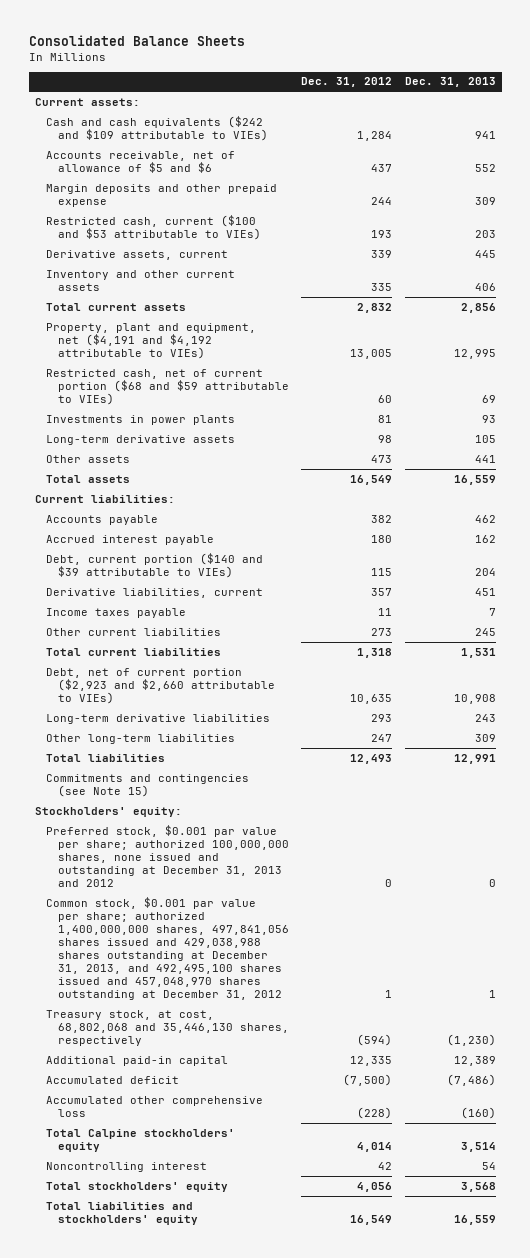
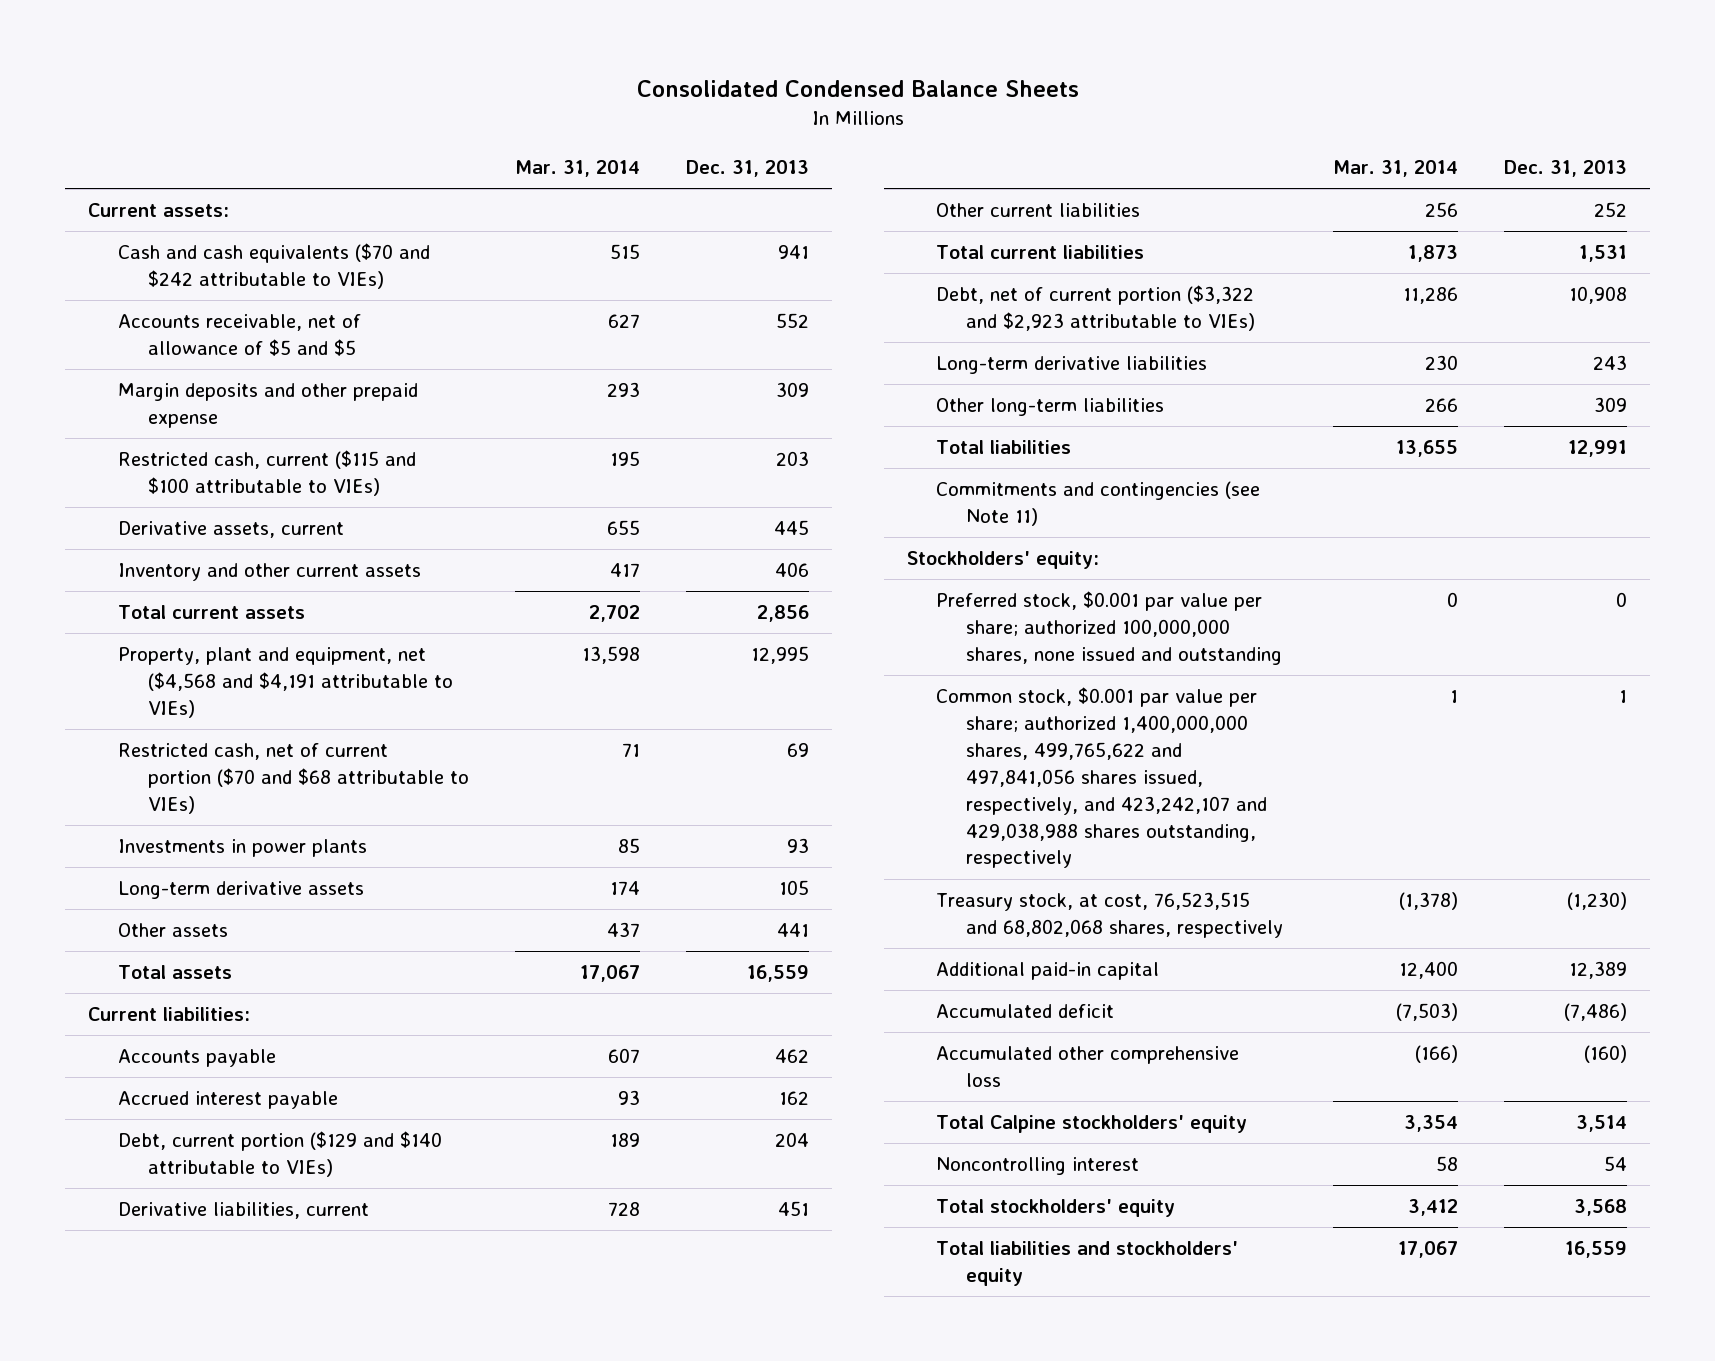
[28,34,245,46] Consolidated Balance Sheets -> [636,80,1079,98] Consolidated Condensed Balance Sheets
[301,77,393,88] Dec. 31, 2012 -> none
none -> [514,160,640,178] Mar. 31, 2014
[46,115,268,141] Cash and cash equivalents ($242 and $109 attributable to VIEs) -> [118,243,431,290] Cash and cash equivalents ($70 and $242 attributable to VIEs)
[46,150,236,173] Accounts receivable, net of allowance of $5 and $6 -> [118,314,362,357] Accounts receivable, net of allowance of $5 and $5
[46,214,261,240] Restricted cash, current ($100 and $53 attributable to VIEs) -> [118,450,417,497] Restricted cash, current ($115 and $100 attributable to VIEs)
[46,322,257,360] Property, plant and equipment, net ($4,191 and $4,192 attributable to VIEs) -> [118,647,453,718] Property, plant and equipment, net ($4,568 and $4,191 attributable to VIEs)
[46,368,289,406] Restricted cash, net of current portion ($68 and $59 attributable to VIEs) -> [118,743,469,814] Restricted cash, net of current portion ($70 and $68 attributable to VIEs)
[46,552,264,578] Debt, current portion ($140 and $39 attributable to VIEs) -> [118,1131,443,1178] Debt, current portion ($129 and $140 attributable to VIEs)
[46,607,187,618] Income taxes payable -> none
[474,627,496,636] 245 -> [1594,202,1628,218] 252
[46,667,275,705] Debt, net of current portion ($2,923 and $2,660 attributable to VIEs) -> [936,285,1256,332] Debt, net of current portion ($3,322 and $2,923 attributable to VIEs)
[46,773,250,797] Commitments and contingencies (see Note 15) -> [936,481,1261,527] Commitments and contingencies (see Note 11)
[46,824,289,888] Preferred stock, $0.001 par value per share; authorized 100,000,000 shares, none issued and outstanding at December 31, 2013 and 2012 -> [936,591,1283,665] Preferred stock, $0.001 par value per share; authorized 100,000,000 shares, none issued and outstanding
[46,896,289,1001] Common stock, $0.001 par value per share; authorized 1,400,000,000 shares, 497,841,056 shares issued and 429,038,988 shares outstanding at December 31, 2013, and 492,495,100 shares issued and 457,048,970 shares outstanding at December 31, 2012 -> [936,687,1268,869] Common stock, $0.001 par value per share; authorized 1,400,000,000 shares, 499,765,622 and 497,841,056 shares issued, respectively, and 423,242,107 and 429,038,988 shares outstanding, respectively
[46,1009,289,1047] Treasury stock, at cost, 68,802,068 and 35,446,130 shares, respectively -> [936,892,1284,939] Treasury stock, at cost, 76,523,515 and 68,802,068 shares, respectively

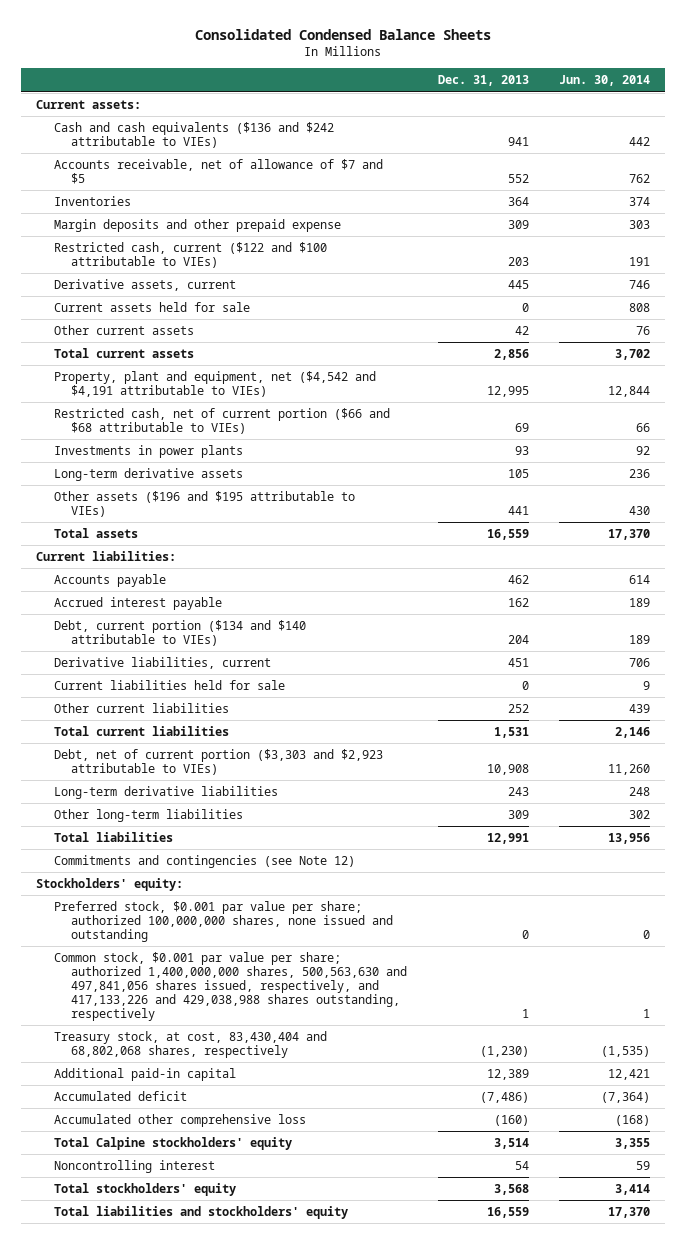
[514,160,640,178] Mar. 31, 2014 -> none
none -> [559,75,651,87] Jun. 30, 2014
[118,243,431,290] Cash and cash equivalents ($70 and $242 attributable to VIEs) -> [53,121,334,149] Cash and cash equivalents ($136 and $242 attributable to VIEs)
[118,314,362,357] Accounts receivable, net of allowance of $5 and $5 -> [53,158,383,185] Accounts receivable, net of allowance of $7 and $5
none -> [53,195,131,206] Inventories
[118,450,417,497] Restricted cash, current ($115 and $100 attributable to VIEs) -> [53,241,327,269] Restricted cash, current ($122 and $100 attributable to VIEs)
none -> [53,301,250,312] Current assets held for sale
[118,563,422,582] Inventory and other current assets -> [53,324,194,335] Other current assets
[774,562,809,578] 406 -> [514,325,529,335] 42
[118,647,453,718] Property, plant and equipment, net ($4,568 and $4,191 attributable to VIEs) -> [53,370,376,398] Property, plant and equipment, net ($4,542 and $4,191 attributable to VIEs)
[118,743,469,814] Restricted cash, net of current portion ($70 and $68 attributable to VIEs) -> [53,407,390,435] Restricted cash, net of current portion ($66 and $68 attributable to VIEs)
[118,923,229,938] Other assets -> [53,490,355,518] Other assets ($196 and $195 attributable to VIEs)
[118,1131,443,1178] Debt, current portion ($129 and $140 attributable to VIEs) -> [53,619,306,647] Debt, current portion ($134 and $140 attributable to VIEs)
none -> [53,679,285,690] Current liabilities held for sale
[936,285,1256,332] Debt, net of current portion ($3,322 and $2,923 attributable to VIEs) -> [53,748,383,776] Debt, net of current portion ($3,303 and $2,923 attributable to VIEs)
[936,481,1261,527] Commitments and contingencies (see Note 11) -> [53,854,355,868] Commitments and contingencies (see Note 12)
[936,687,1268,869] Common stock, $0.001 par value per share; authorized 1,400,000,000 shares, 499,765,622 and 497,841,056 shares issued, respectively, and 423,242,107 and 429,038,988 shares outstanding, respectively -> [53,951,408,1022] Common stock, $0.001 par value per share; authorized 1,400,000,000 shares, 500,563,630 and 497,841,056 shares issued, respectively, and 417,133,226 and 429,038,988 shares outstanding, respectively
[936,892,1284,939] Treasury stock, at cost, 76,523,515 and 68,802,068 shares, respectively -> [53,1030,327,1059] Treasury stock, at cost, 83,430,404 and 68,802,068 shares, respectively

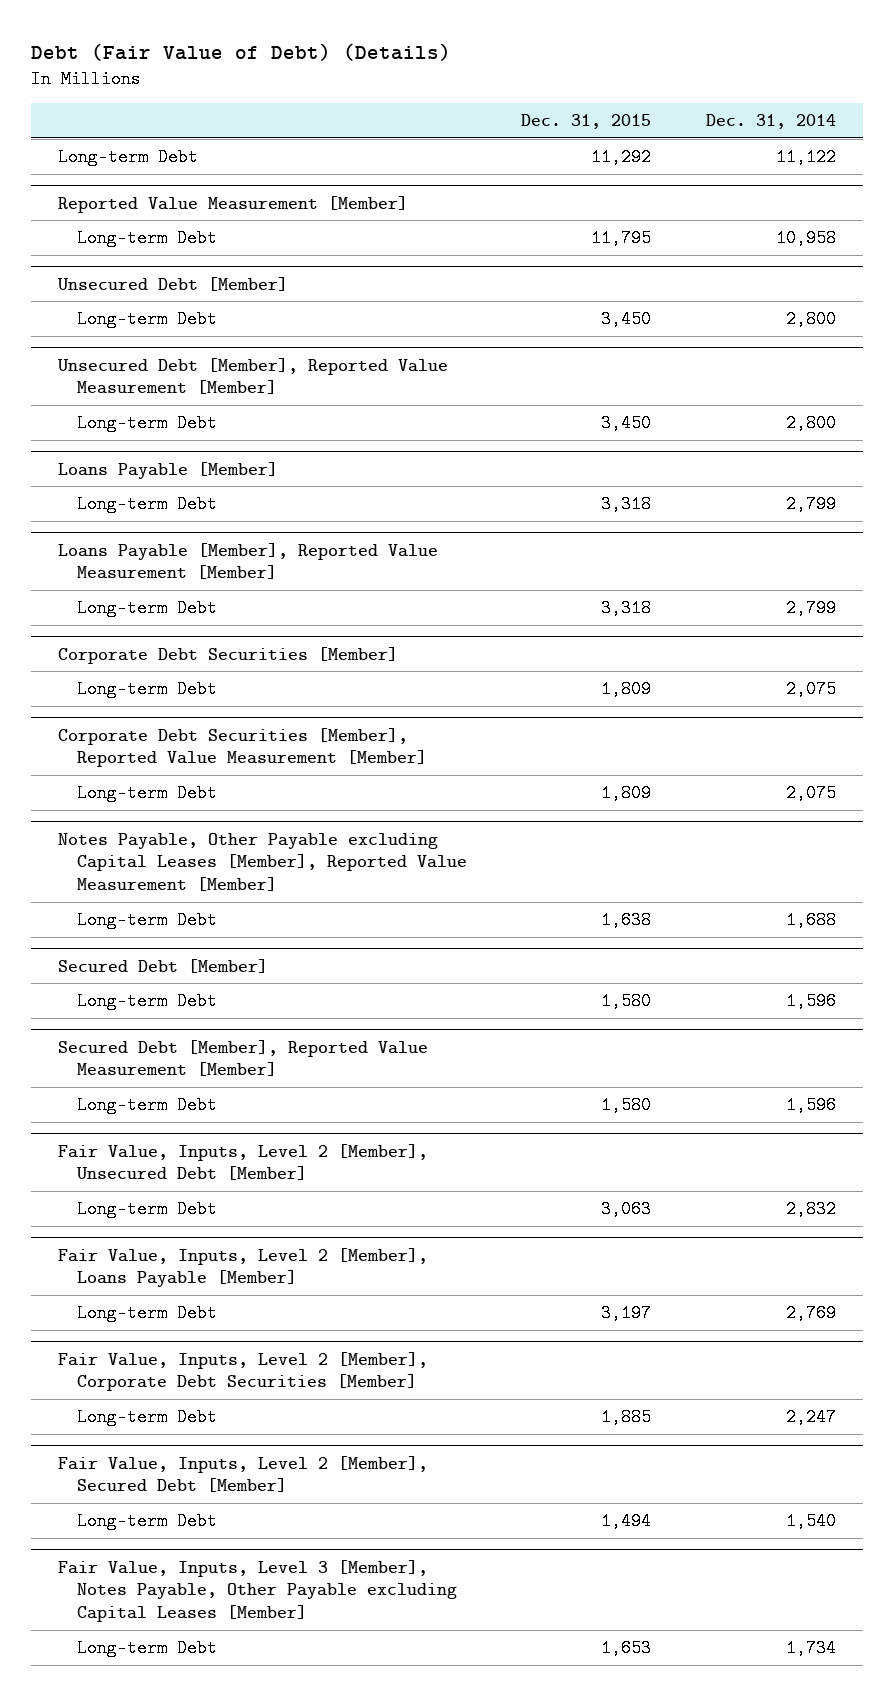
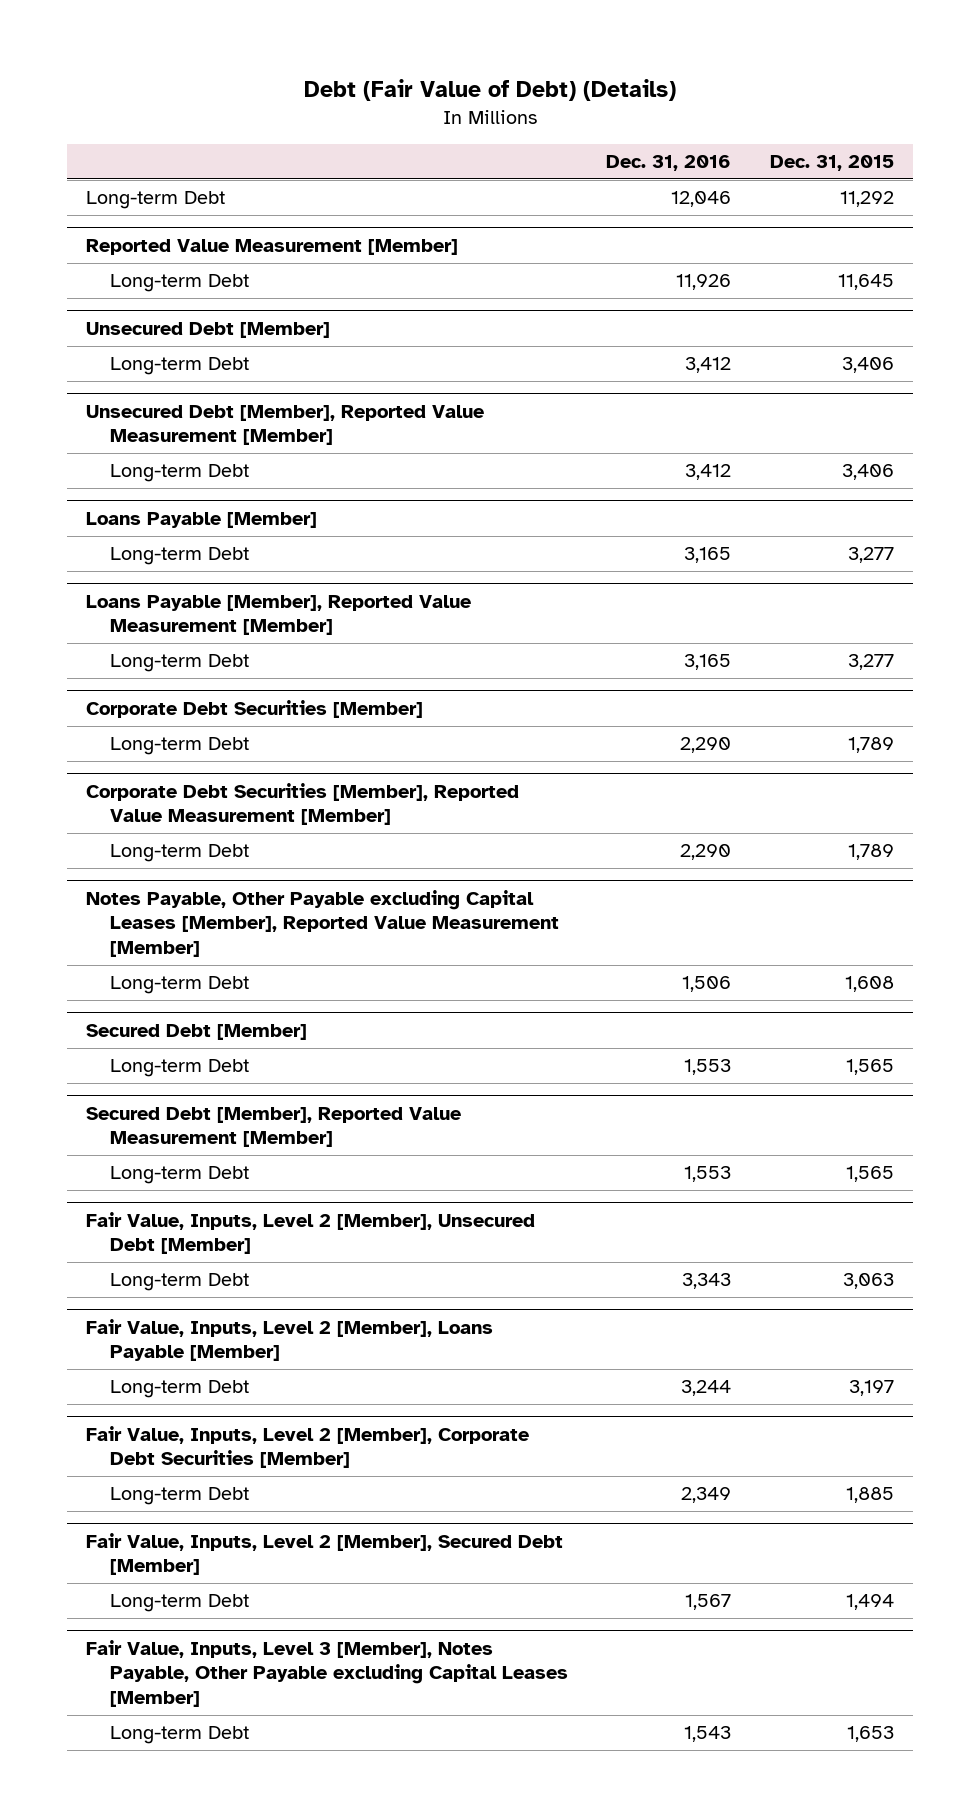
[705,114,836,130] Dec. 31, 2014 -> none
none -> [606,154,732,171] Dec. 31, 2016
[591,229,652,248] 11,795 -> [837,274,894,291] 11,645
[601,310,652,329] 3,450 -> [841,357,894,374] 3,406
[601,414,652,433] 3,450 -> [841,464,894,481] 3,406
[601,495,652,514] 3,318 -> [847,547,894,564] 3,277
[601,599,652,618] 3,318 -> [847,654,894,671] 3,277
[601,680,652,699] 1,809 -> [847,737,894,754] 1,789
[601,784,652,803] 1,809 -> [847,844,894,861] 1,789
[601,911,652,930] 1,638 -> [844,976,894,993] 1,608
[601,992,652,1011] 1,580 -> [845,1059,894,1076] 1,565
[601,1096,652,1115] 1,580 -> [845,1166,894,1183] 1,565

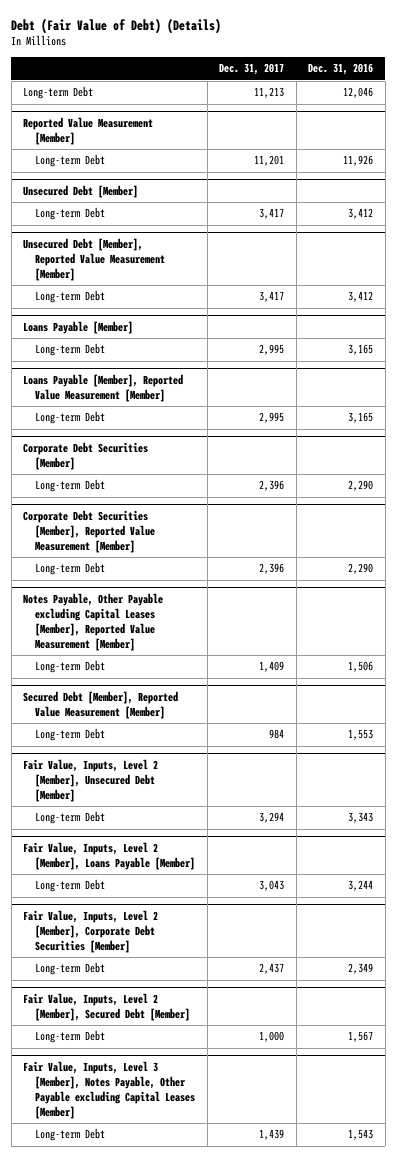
[769,154,894,171] Dec. 31, 2015 -> none
none -> [219,63,285,76] Dec. 31, 2017
[85,1023,307,1040] Secured Debt [Member] -> none
[109,1059,249,1078] Long-term Debt -> none

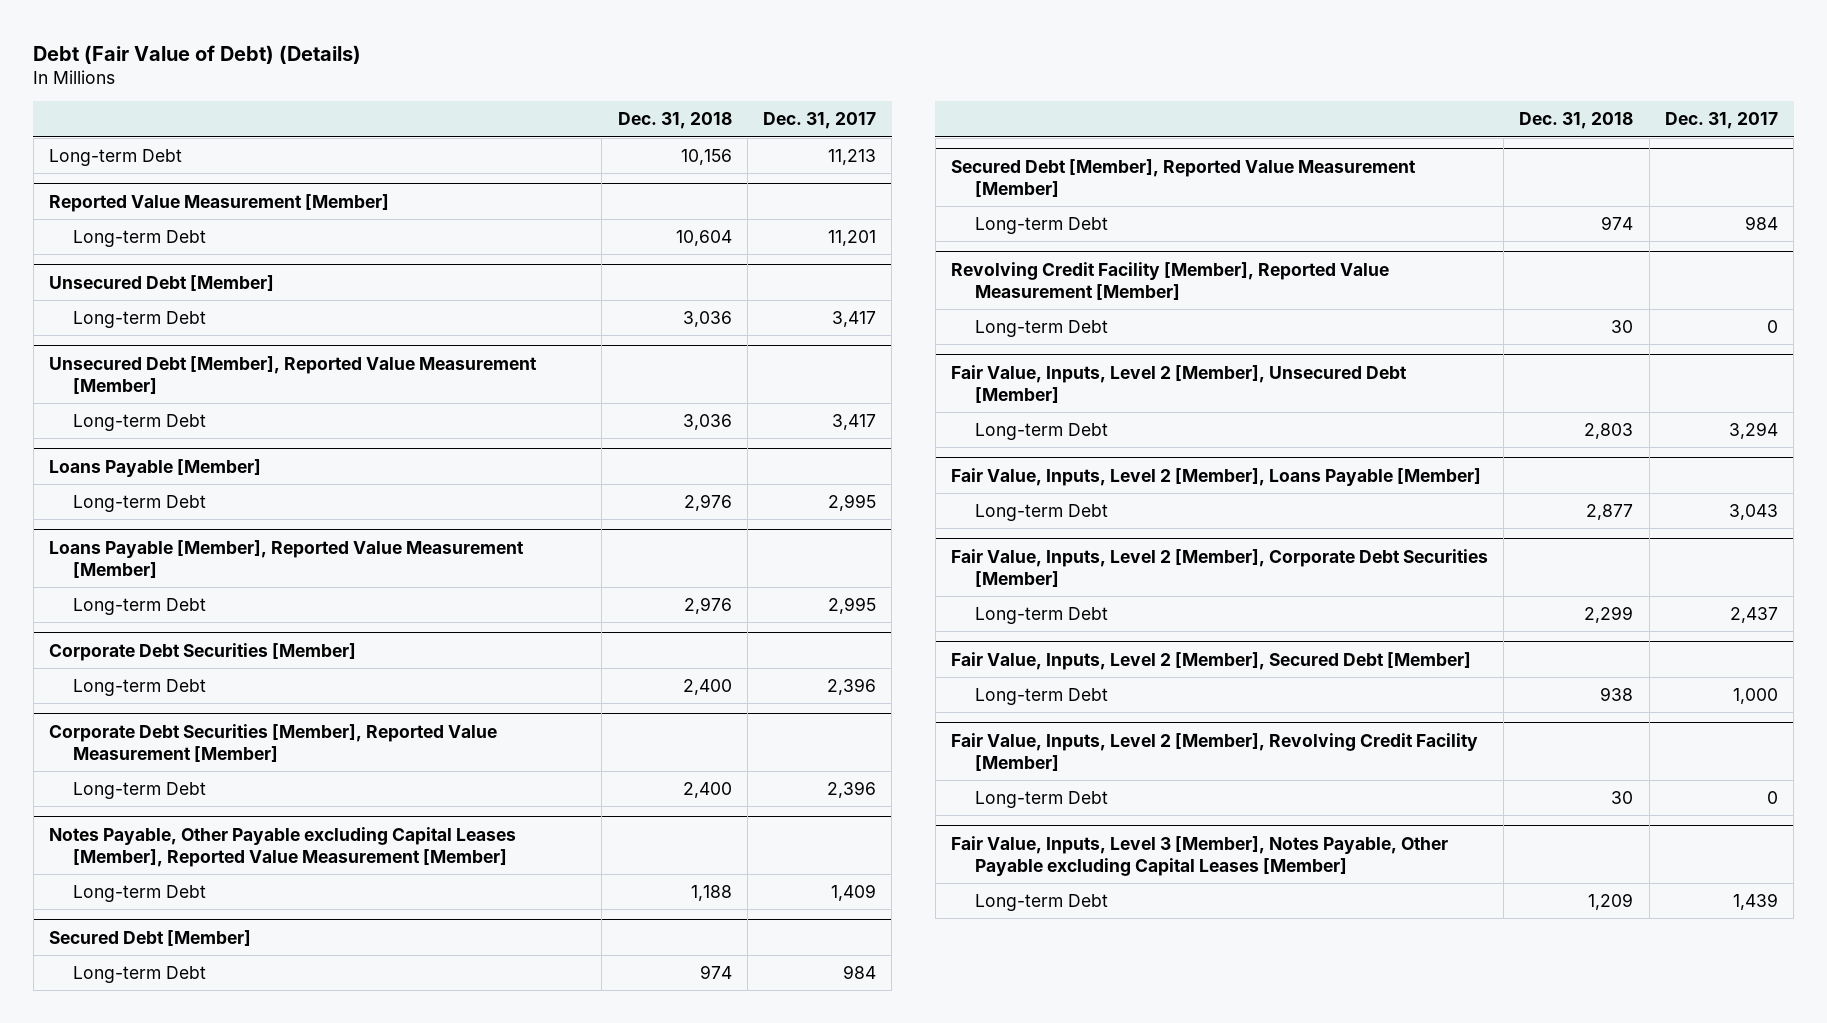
[308,63,374,76] Dec. 31, 2016 -> none
none -> [617,112,732,130] Dec. 31, 2018
none -> [49,929,252,946] Secured Debt [Member]
none -> [72,965,206,983] Long-term Debt
none -> [951,261,1390,300] Revolving Credit Facility [Member], Reported Value Measurement [Member]
none -> [974,319,1108,337] Long-term Debt
none -> [951,732,1479,771] Fair Value, Inputs, Level 2 [Member], Revolving Credit Facility [Member]
none -> [974,790,1108,808] Long-term Debt

